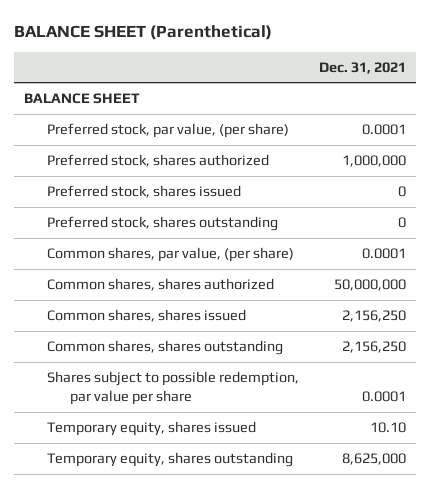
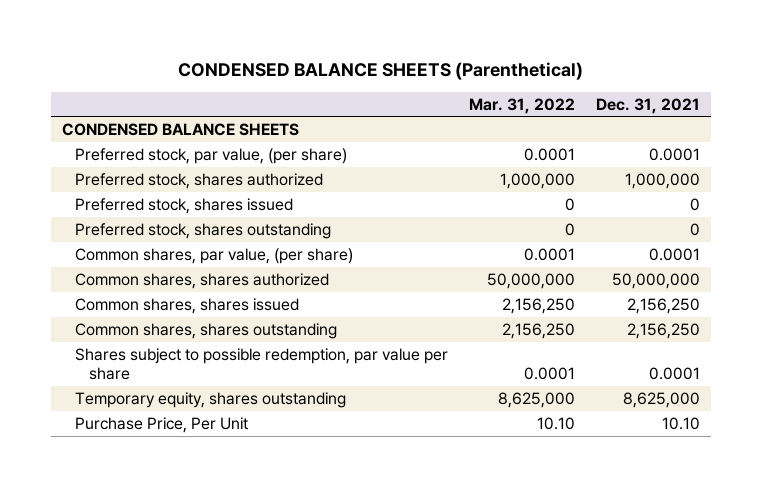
[14,25,273,41] BALANCE SHEET (Parenthetical) -> [177,61,583,80] CONDENSED BALANCE SHEETS (Parenthetical)
none -> [469,97,576,114] Mar. 31, 2022
[24,93,141,105] BALANCE SHEET -> [61,123,299,137] CONDENSED BALANCE SHEETS
[47,421,257,437] Temporary equity, shares issued -> none
none -> [75,417,249,434] Purchase Price, Per Unit

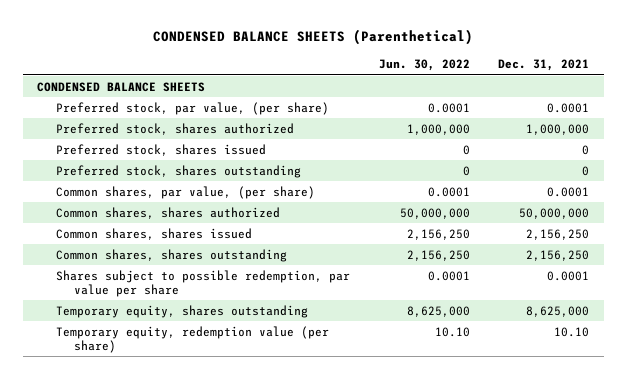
[469,97,576,114] Mar. 31, 2022 -> none
none -> [378,59,470,72] Jun. 30, 2022
[75,417,249,434] Purchase Price, Per Unit -> none
none -> [55,325,329,353] Temporary equity, redemption value (per share)

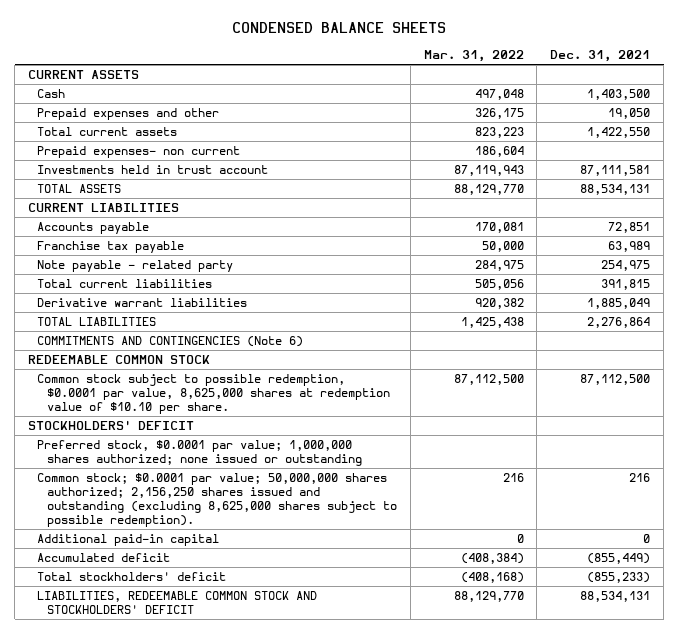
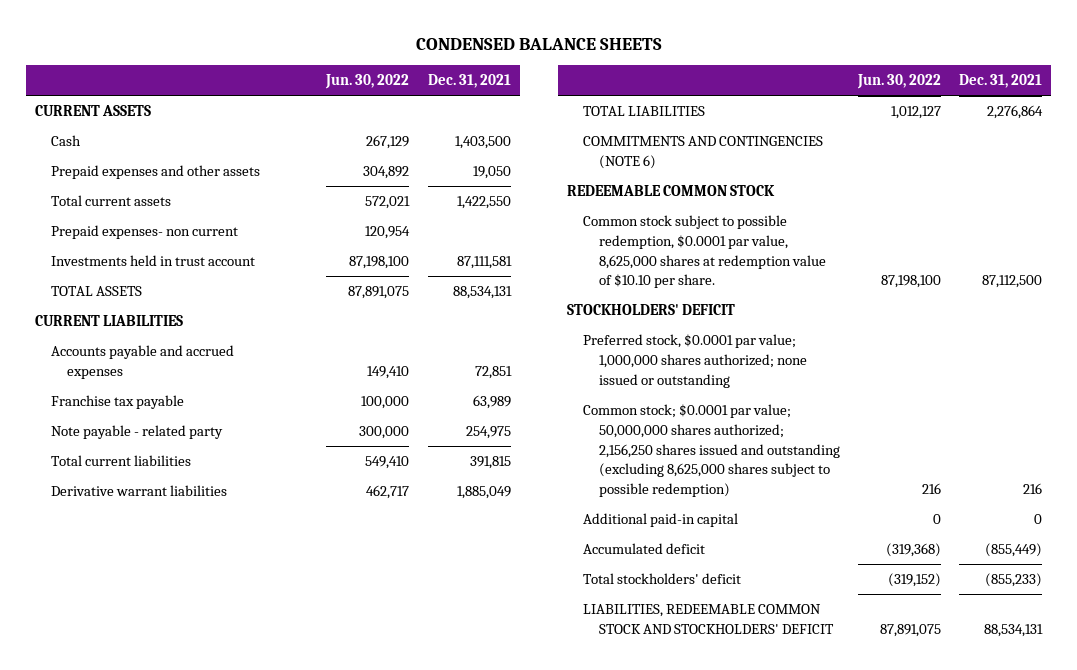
[423,49,524,62] Mar. 31, 2022 -> none
none -> [325,74,410,90] Jun. 30, 2022
[37,108,220,121] Prepaid expenses and other -> [51,165,261,180] Prepaid expenses and other assets
[37,222,150,235] Accounts payable -> [51,345,235,379] Accounts payable and accrued expenses
[37,336,304,348] COMMITMENTS AND CONTINGENCIES (Note 6) -> [582,136,823,169] COMMITMENTS AND CONTINGENCIES (NOTE 6)
[37,473,397,527] Common stock; $0.0001 par value; 50,000,000 shares authorized; 2,156,250 shares issued and outstanding (excluding 8,625,000 shares subject to possible redemption). -> [582,404,840,497] Common stock; $0.0001 par value; 50,000,000 shares authorized; 2,156,250 shares issued and outstanding (excluding 8,625,000 shares subject to possible redemption)

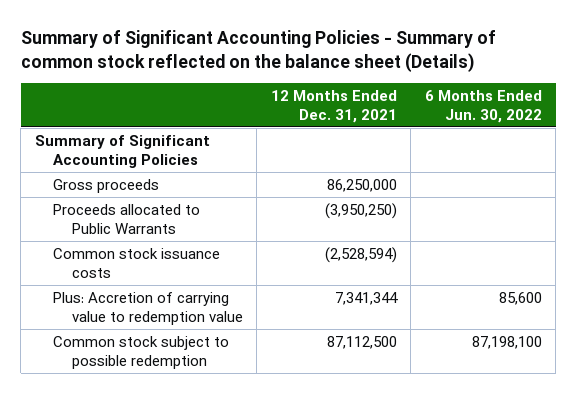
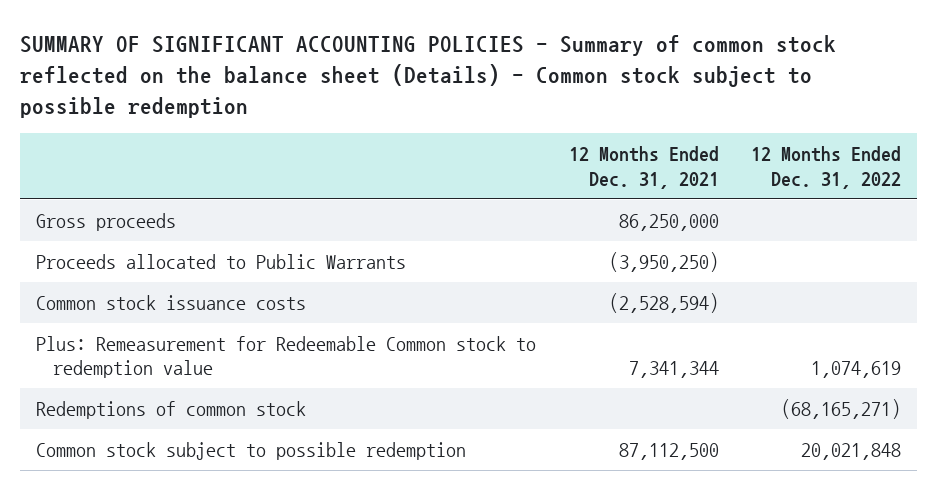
[20,30,496,72] Summary of Significant Accounting Policies - Summary of common stock reflected on the balance sheet (Details) -> [19,35,836,119] SUMMARY OF SIGNIFICANT ACCOUNTING POLICIES - Summary of common stock reflected on the balance sheet (Details) - Common stock subject to possible redemption
[424,89,542,123] 6 Months Ended Jun. 30, 2022 -> none
none -> [751,146,902,189] 12 Months Ended Dec. 31, 2022
[34,134,210,168] Summary of Significant Accounting Policies -> none
[53,291,243,325] Plus: Accretion of carrying value to redemption value -> [36,335,537,379] Plus: Remeasurement for Redeemable Common stock to redemption value
none -> [36,400,307,419] Redemptions of common stock

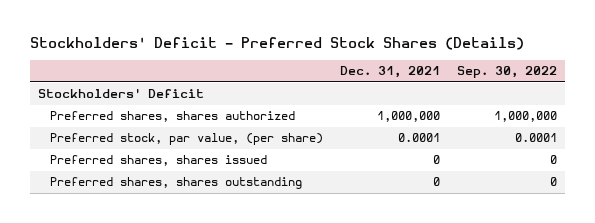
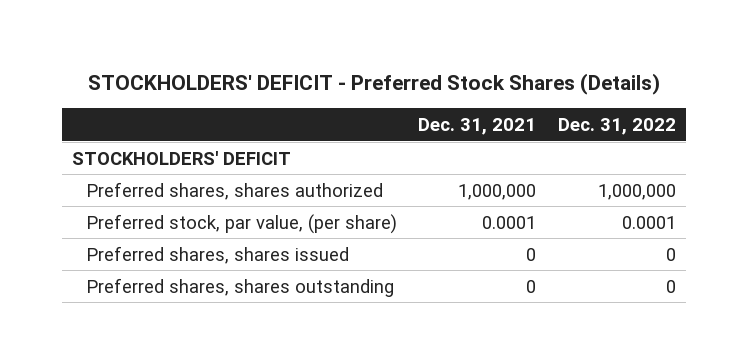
[29,37,524,51] Stockholders' Deficit - Preferred Stock Shares (Details) -> [87,73,660,96] STOCKHOLDERS' DEFICIT - Preferred Stock Shares (Details)
[457,66,558,79] Sep. 30, 2022 -> none
none -> [557,118,676,136] Dec. 31, 2022
[38,88,205,99] Stockholders' Deficit -> [72,150,292,165] STOCKHOLDERS' DEFICIT

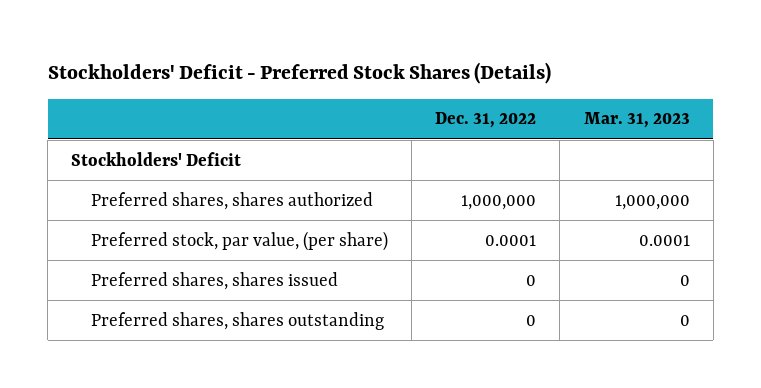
[87,73,660,96] STOCKHOLDERS' DEFICIT - Preferred Stock Shares (Details) -> [47,61,551,84] Stockholders' Deficit - Preferred Stock Shares (Details)
[418,118,537,136] Dec. 31, 2021 -> none
none -> [583,112,690,129] Mar. 31, 2023
[72,150,292,165] STOCKHOLDERS' DEFICIT -> [71,151,242,166] Stockholders' Deficit

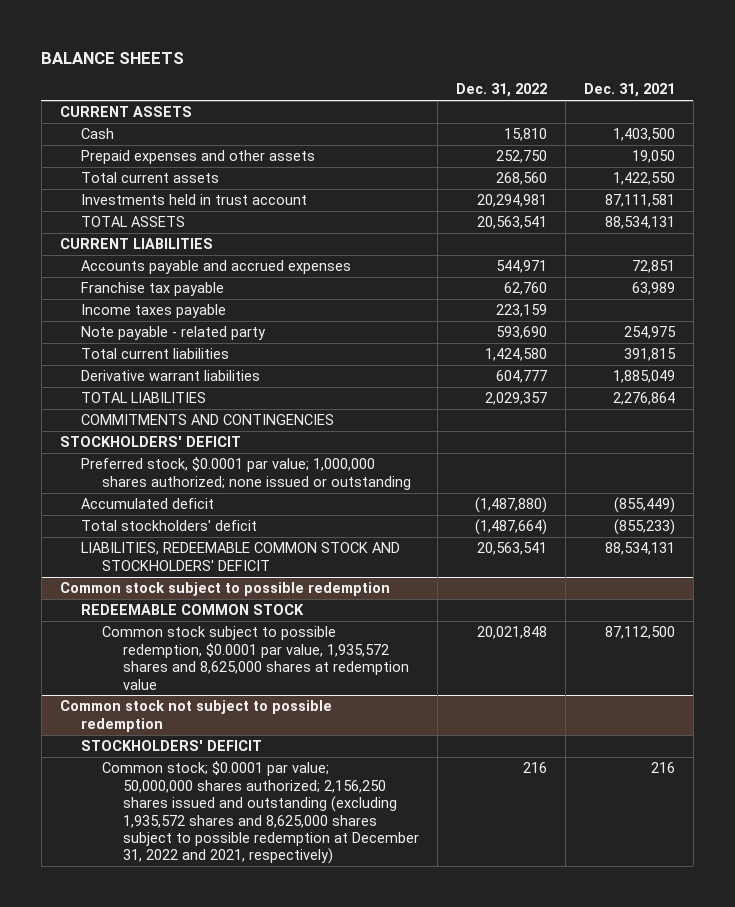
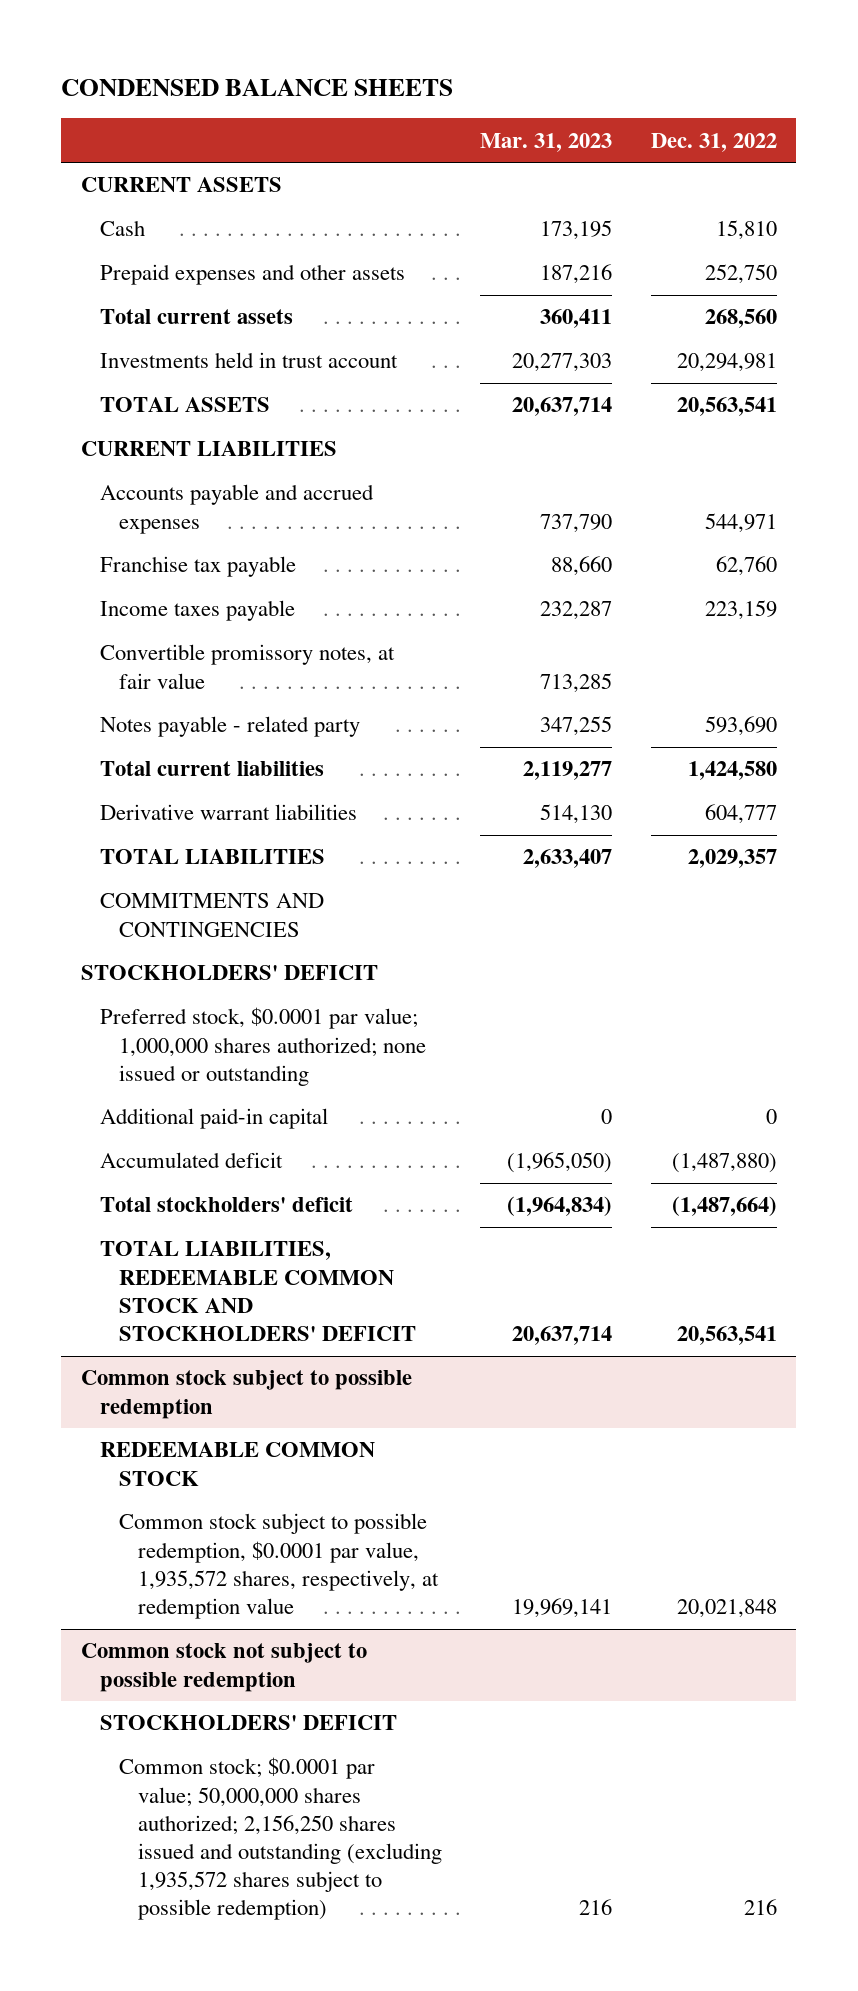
[41,51,185,64] BALANCE SHEETS -> [61,79,454,97] CONDENSED BALANCE SHEETS
[584,83,676,98] Dec. 31, 2021 -> none
none -> [480,132,613,152] Mar. 31, 2023
none -> [99,644,395,689] Convertible promissory notes, at fair value
[80,326,266,341] Note payable - related party -> [99,716,360,738] Notes payable - related party
none -> [99,1108,328,1130] Additional paid-in capital
[80,542,400,571] LIABILITIES, REDEEMABLE COMMON STOCK AND STOCKHOLDERS' DEFICIT -> [99,1241,416,1342] TOTAL LIABILITIES, REDEEMABLE COMMON STOCK AND STOCKHOLDERS' DEFICIT
[101,626,410,690] Common stock subject to possible redemption, $0.0001 par value, 1,935,572 shares and 8,625,000 shares at redemption value -> [118,1513,439,1620] Common stock subject to possible redemption, $0.0001 par value, 1,935,572 shares, respectively, at redemption value
[101,761,420,865] Common stock; $0.0001 par value; 50,000,000 shares authorized; 2,156,250 shares issued and outstanding (excluding 1,935,572 shares and 8,625,000 shares subject to possible redemption at December 31, 2022 and 2021, respectively) -> [118,1757,442,1921] Common stock; $0.0001 par value; 50,000,000 shares authorized; 2,156,250 shares issued and outstanding (excluding 1,935,572 shares subject to possible redemption)

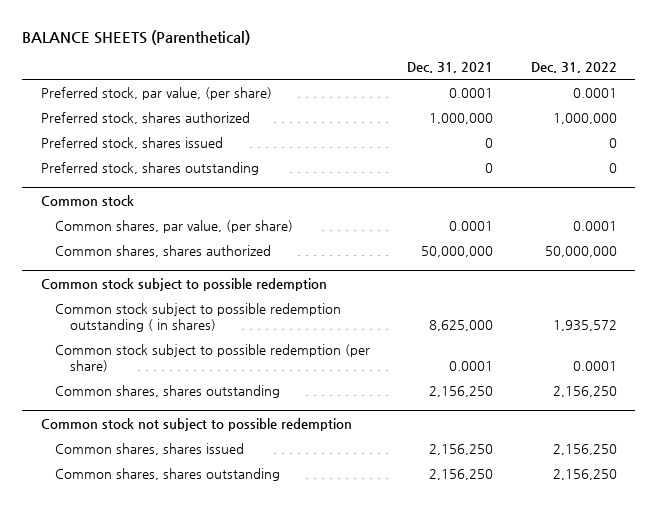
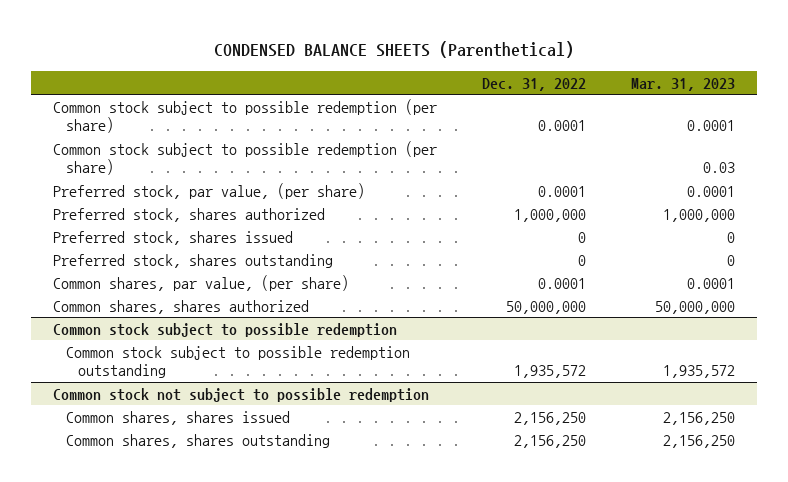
[22,29,251,45] BALANCE SHEETS (Parenthetical) -> [214,41,575,59] CONDENSED BALANCE SHEETS (Parenthetical)
[407,62,494,74] Dec. 31, 2021 -> none
none -> [630,77,735,91] Mar. 31, 2023
none -> [53,98,438,133] Common stock subject to possible redemption (per share)
none -> [53,140,438,175] Common stock subject to possible redemption (per share)
[40,194,134,206] Common stock -> none
[55,343,371,372] Common stock subject to possible redemption (per share) -> none
[55,384,281,398] Common shares, shares outstanding -> none
[55,302,342,332] Common stock subject to possible redemption outstanding ( in shares) -> [65,345,410,378] Common stock subject to possible redemption outstanding

